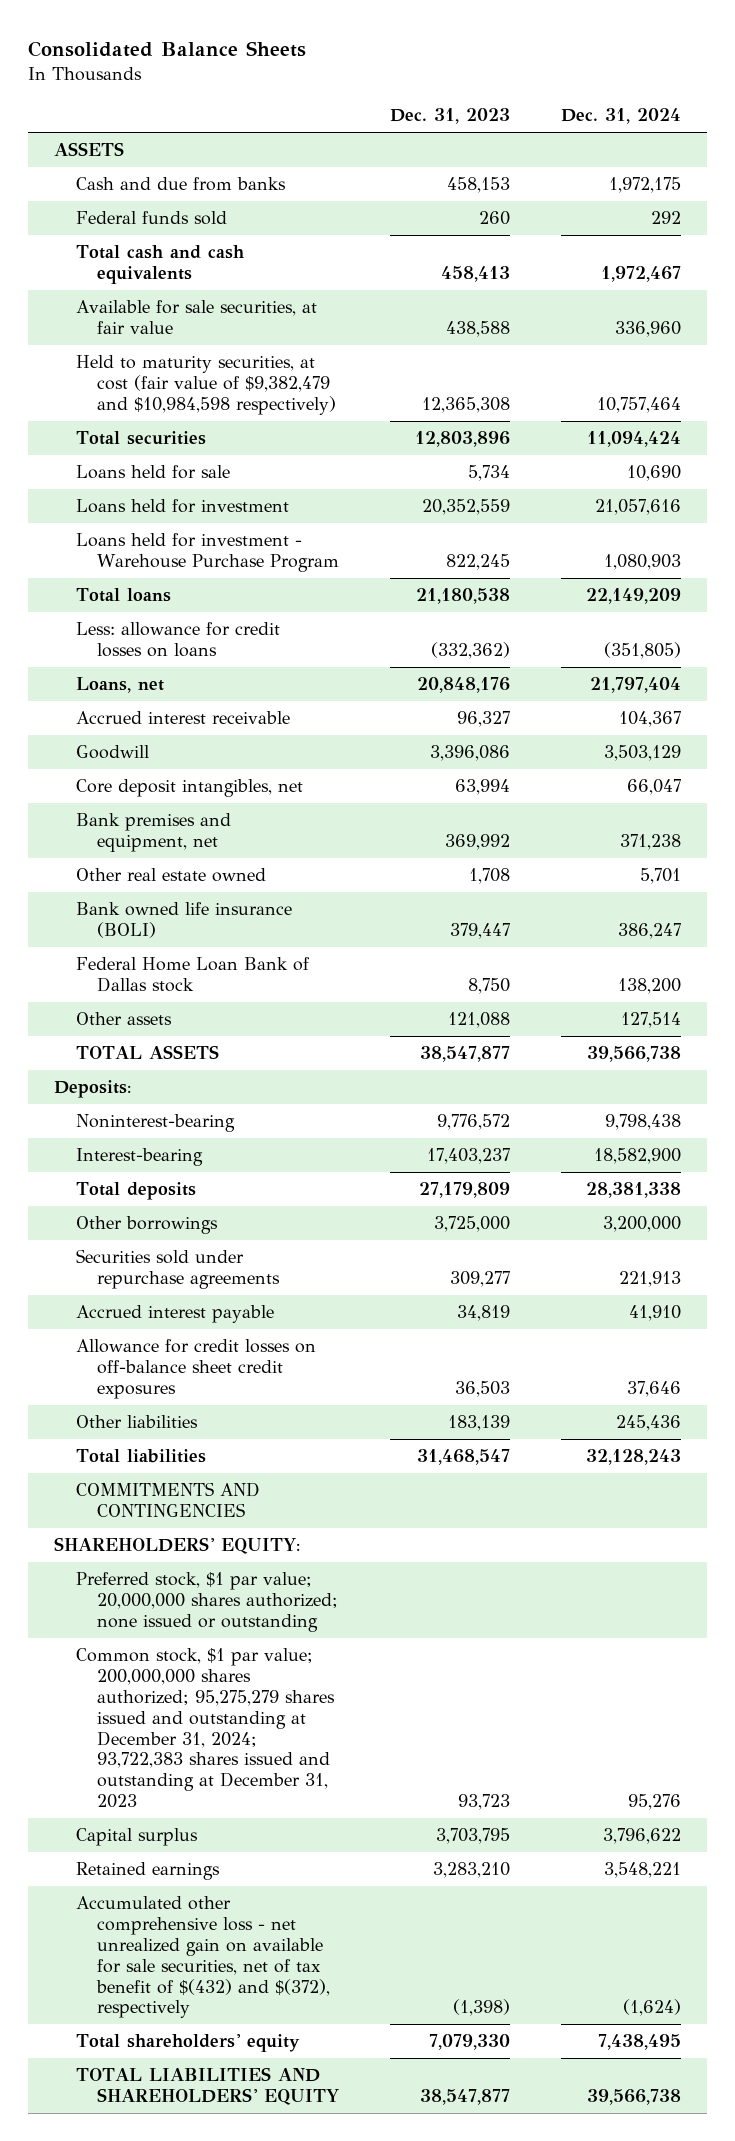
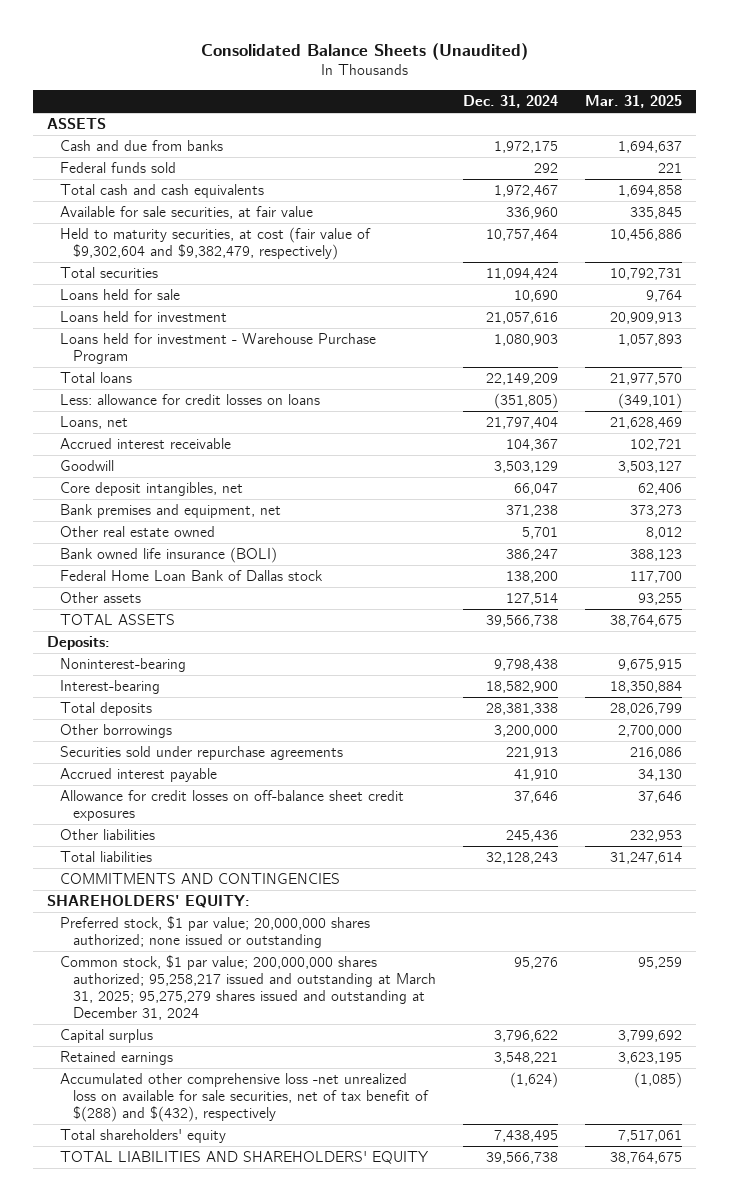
[28,41,307,58] Consolidated Balance Sheets -> [200,42,528,60] Consolidated Balance Sheets (Unaudited)
[390,108,511,125] Dec. 31, 2023 -> none
none -> [585,95,683,109] Mar. 31, 2025
[75,355,337,415] Held to maturity securities, at cost (fair value of $9,382,479 and $10,984,598 respectively) -> [60,227,372,260] Held to maturity securities, at cost (fair value of $9,302,604 and $9,382,479, respectively)
[75,1648,336,1809] Common stock, $1 par value; 200,000,000 shares authorized; 95,275,279 shares issued and outstanding at December 31, 2024; 93,722,383 shares issued and outstanding at December 31, 2023 -> [60,955,437,1020] Common stock, $1 par value; 200,000,000 shares authorized; 95,258,217 issued and outstanding at March 31, 2025; 95,275,279 shares issued and outstanding at December 31, 2024
[75,1896,331,2019] Accumulated other comprehensive loss - net unrealized gain on available for sale securities, net of tax benefit of $(432) and $(372), respectively -> [60,1073,430,1122] Accumulated other comprehensive loss -net unrealized loss on available for sale securities, net of tax benefit of $(288) and $(432), respectively

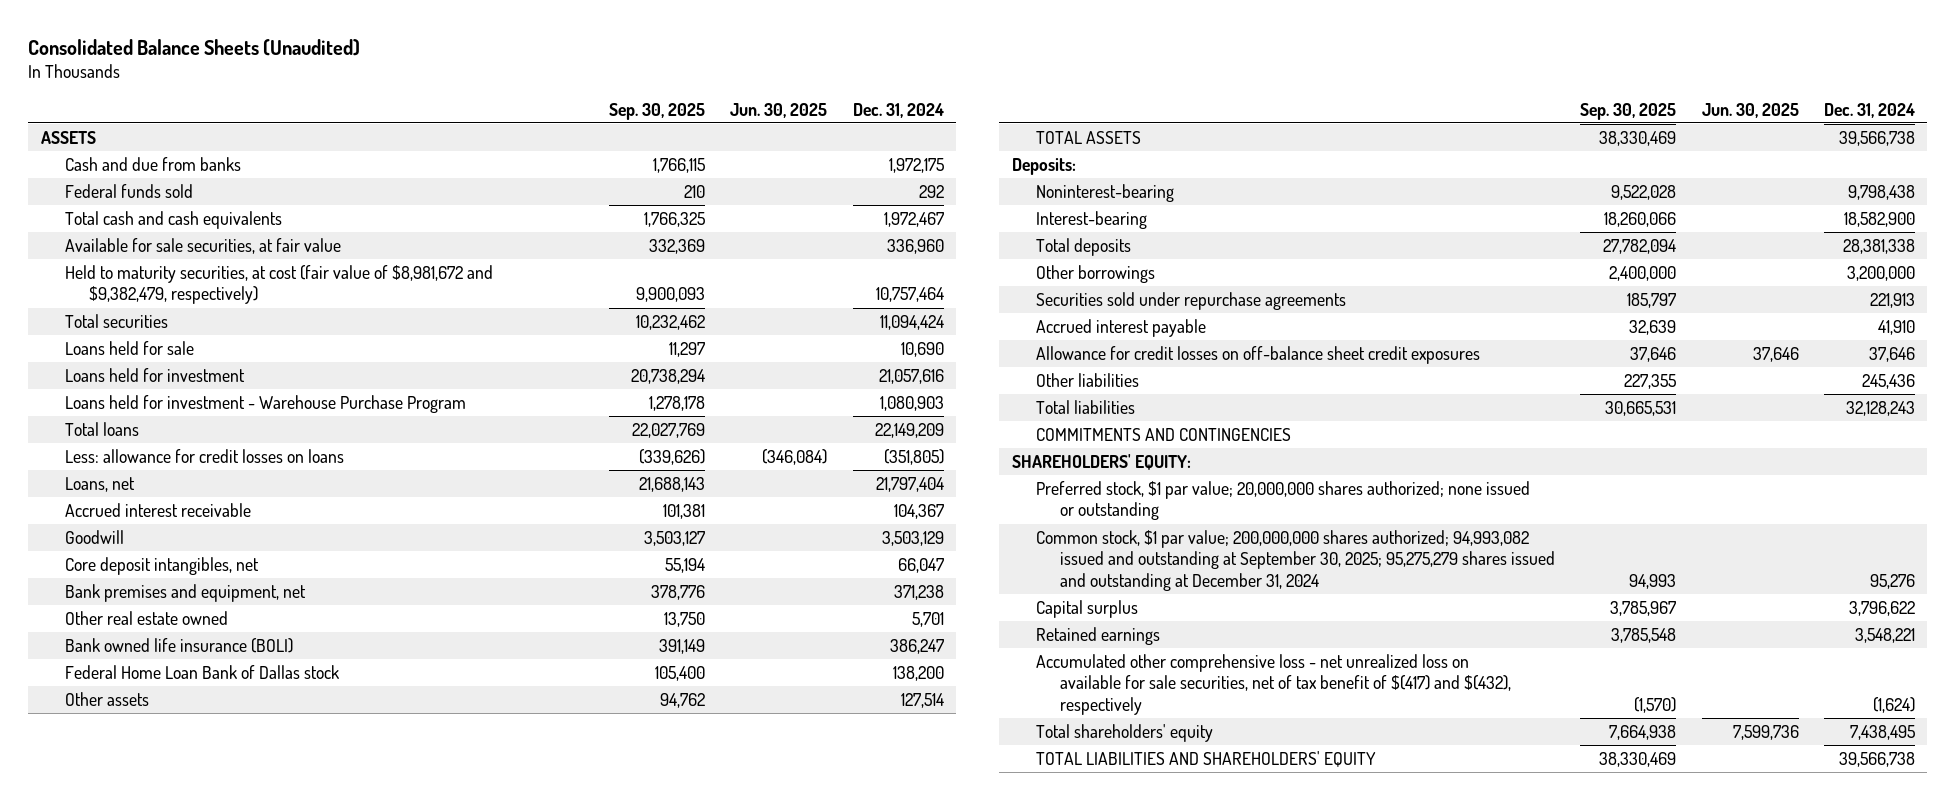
[585,95,683,109] Mar. 31, 2025 -> none
none -> [609,102,706,120] Sep. 30, 2025
none -> [730,102,828,118] Jun. 30, 2025
[60,227,372,260] Held to maturity securities, at cost (fair value of $9,302,604 and $9,382,479, respectively) -> [65,264,494,305] Held to maturity securities, at cost (fair value of $8,981,672 and $9,382,479, respectively)
[60,955,437,1020] Common stock, $1 par value; 200,000,000 shares authorized; 95,258,217 issued and outstanding at March 31, 2025; 95,275,279 shares issued and outstanding at December 31, 2024 -> [1036,529,1556,591] Common stock, $1 par value; 200,000,000 shares authorized; 94,993,082 issued and outstanding at September 30, 2025; 95,275,279 shares issued and outstanding at December 31, 2024
[60,1073,430,1122] Accumulated other comprehensive loss -net unrealized loss on available for sale securities, net of tax benefit of $(288) and $(432), respectively -> [1036,653,1512,715] Accumulated other comprehensive loss - net unrealized loss on available for sale securities, net of tax benefit of $(417) and $(432), respectively

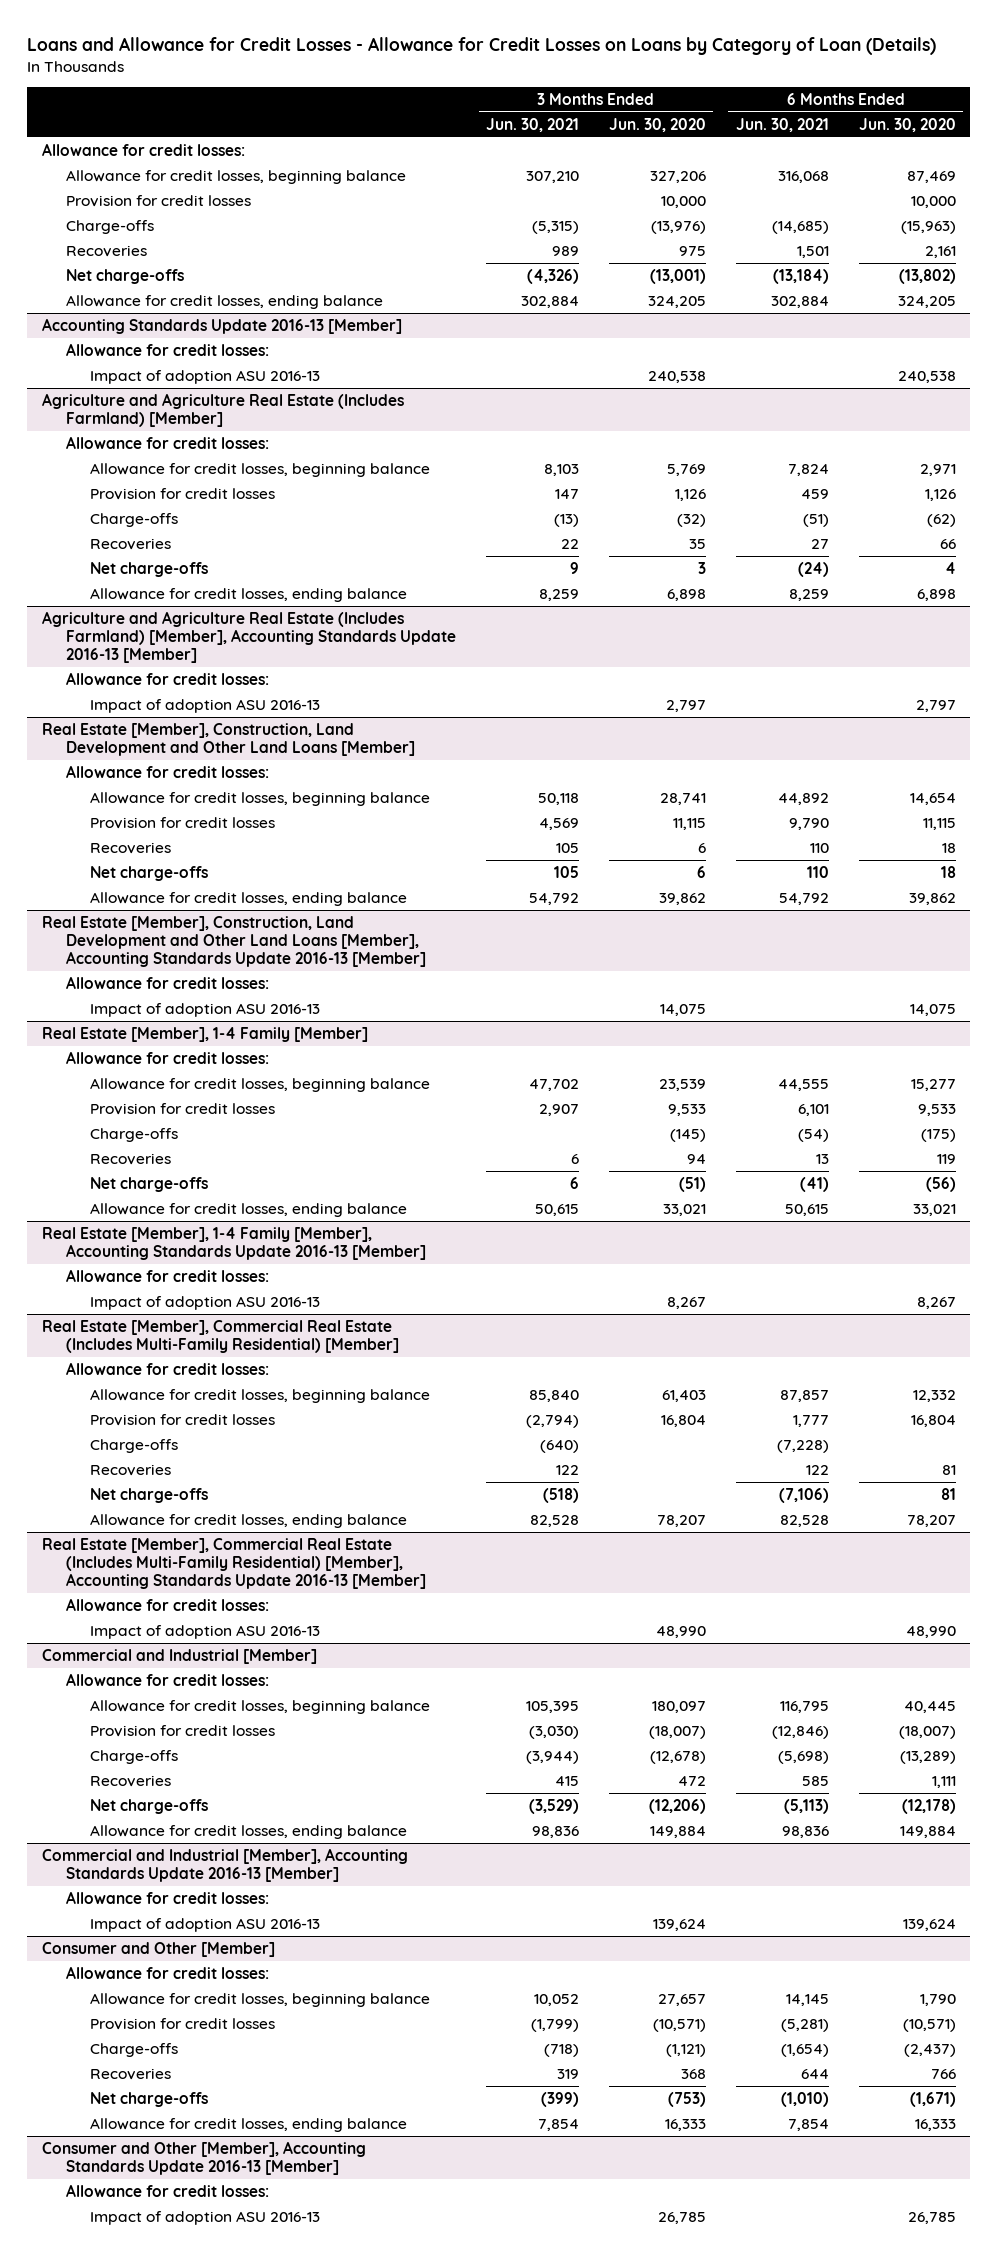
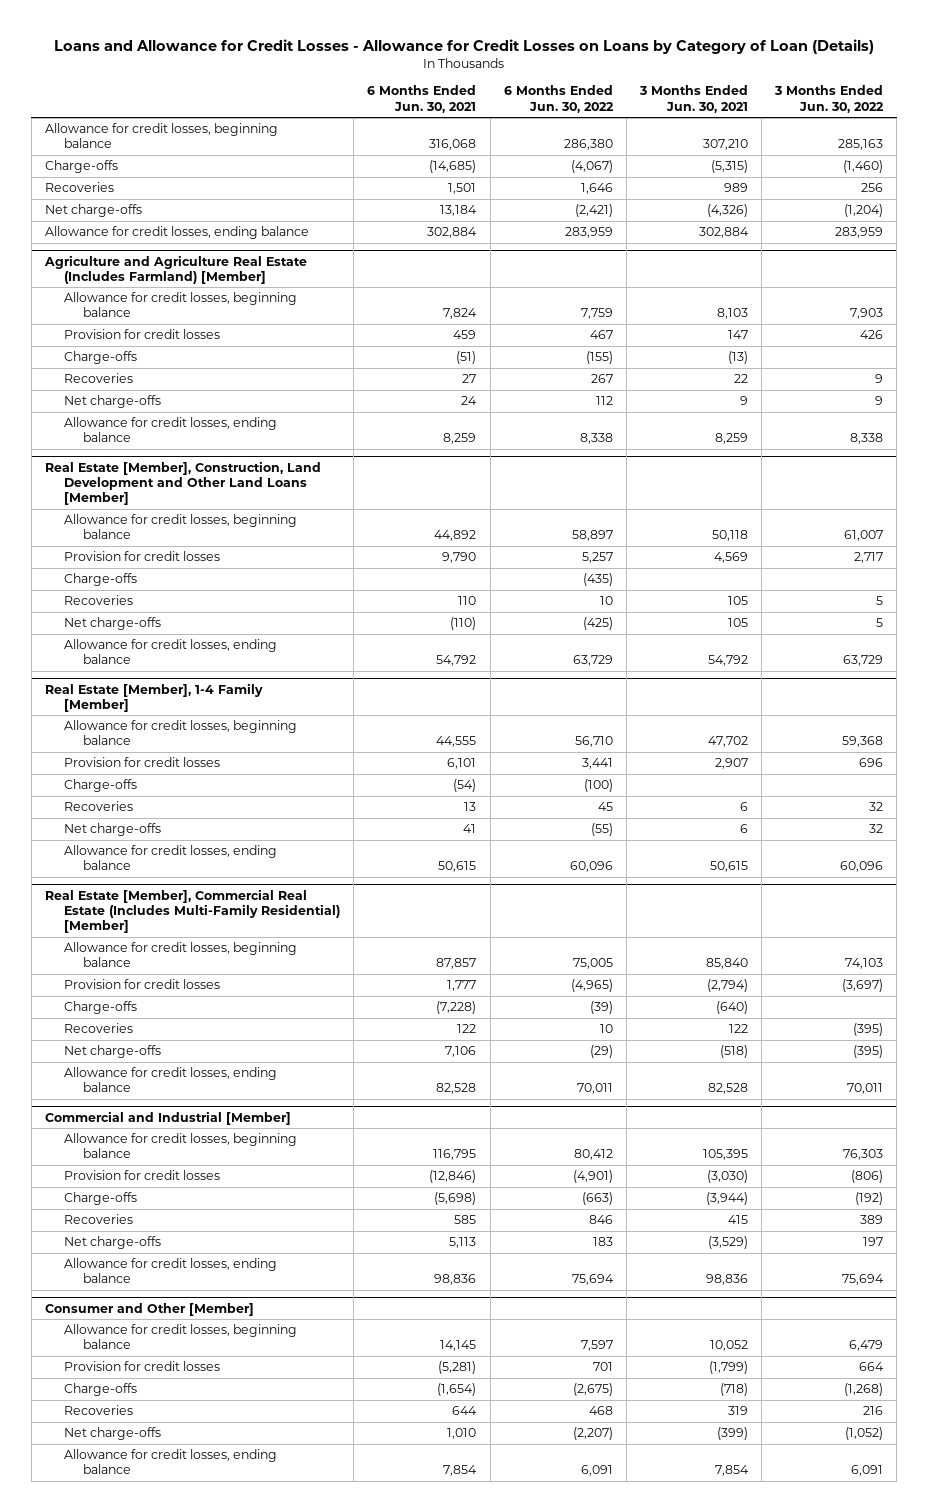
[608,117,706,132] Jun. 30, 2020 -> none
[858,117,956,132] Jun. 30, 2020 -> none
none -> [503,85,614,113] 6 Months Ended Jun. 30, 2022
none -> [774,85,885,113] 3 Months Ended Jun. 30, 2022
[42,142,246,156] Allowance for credit losses: -> none
[66,194,252,207] Provision for credit losses -> none
[772,268,829,284] (13,184) -> [440,205,478,217] 13,184
[42,317,403,334] Accounting Standards Update 2016-13 [Member] -> none
[66,342,270,356] Allowance for credit losses: -> none
[90,369,321,384] Impact of adoption ASU 2016-13 -> none
[66,435,270,449] Allowance for credit losses: -> none
[797,561,829,577] (24) -> [461,396,478,406] 24
[42,610,457,663] Agriculture and Agriculture Real Estate (Includes Farmland) [Member], Accounting Standards Update 2016-13 [Member] -> none
[66,671,270,685] Allowance for credit losses: -> none
[90,698,321,713] Impact of adoption ASU 2016-13 -> none
[66,764,270,778] Allowance for credit losses: -> none
none -> [64,573,138,587] Charge-offs
[806,865,829,878] 110 -> [450,617,477,631] (110)
[42,915,427,967] Real Estate [Member], Construction, Land Development and Other Land Loans [Member], Accounting Standards Update 2016-13 [Member] -> none
[66,975,270,989] Allowance for credit losses: -> none
[90,1002,321,1017] Impact of adoption ASU 2016-13 -> none
[66,1050,270,1064] Allowance for credit losses: -> none
[799,1176,829,1192] (41) -> [463,824,477,834] 41
[42,1226,427,1260] Real Estate [Member], 1-4 Family [Member], Accounting Standards Update 2016-13 [Member] -> none
[66,1268,270,1282] Allowance for credit losses: -> none
[90,1295,321,1310] Impact of adoption ASU 2016-13 -> none
[66,1361,270,1375] Allowance for credit losses: -> none
[778,1487,829,1503] (7,106) -> [445,1046,477,1058] 7,106
[42,1537,427,1589] Real Estate [Member], Commercial Real Estate (Includes Multi-Family Residential) [Member], Accounting Standards Update 2016-13 [Member] -> none
[66,1597,270,1611] Allowance for credit losses: -> none
[90,1624,321,1639] Impact of adoption ASU 2016-13 -> none
[66,1672,270,1686] Allowance for credit losses: -> none
[783,1798,829,1814] (5,113) -> [449,1237,477,1249] 5,113
[42,1847,409,1882] Commercial and Industrial [Member], Accounting Standards Update 2016-13 [Member] -> none
[66,1890,270,1904] Allowance for credit losses: -> none
[90,1917,321,1932] Impact of adoption ASU 2016-13 -> none
[66,1965,270,1979] Allowance for credit losses: -> none
[780,2091,829,2107] (1,010) -> [447,1428,477,1440] 1,010
[42,2140,367,2175] Consumer and Other [Member], Accounting Standards Update 2016-13 [Member] -> none
[66,2183,270,2197] Allowance for credit losses: -> none
[90,2210,321,2225] Impact of adoption ASU 2016-13 -> none

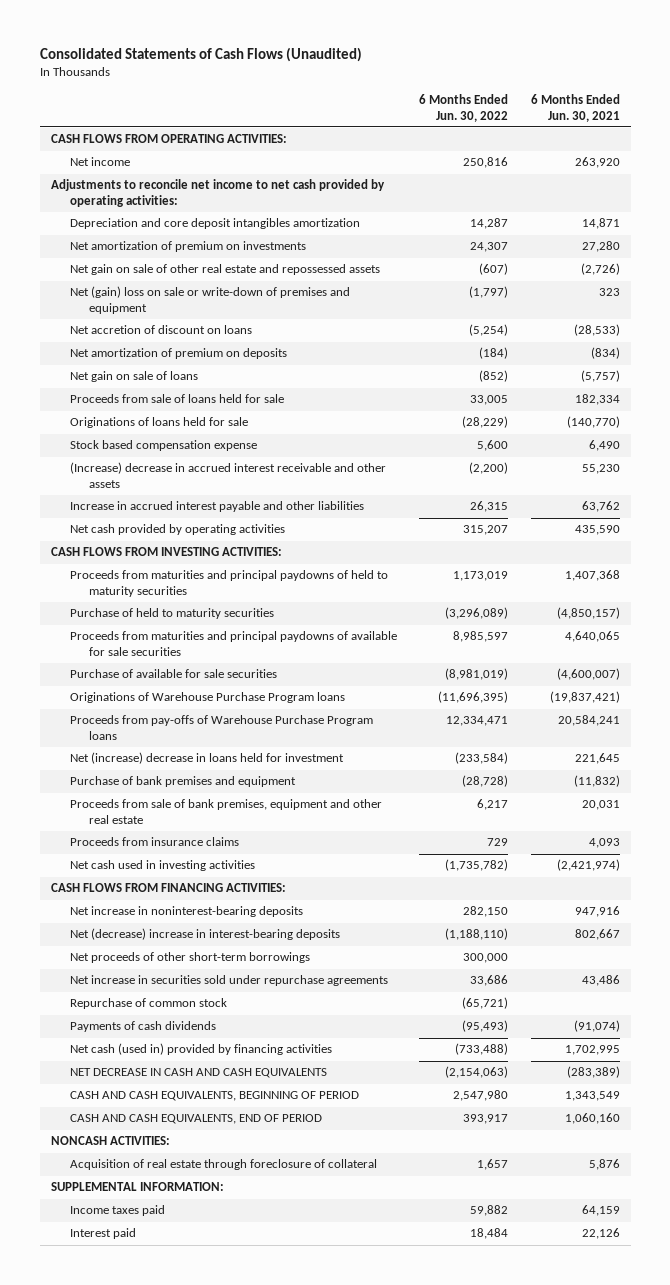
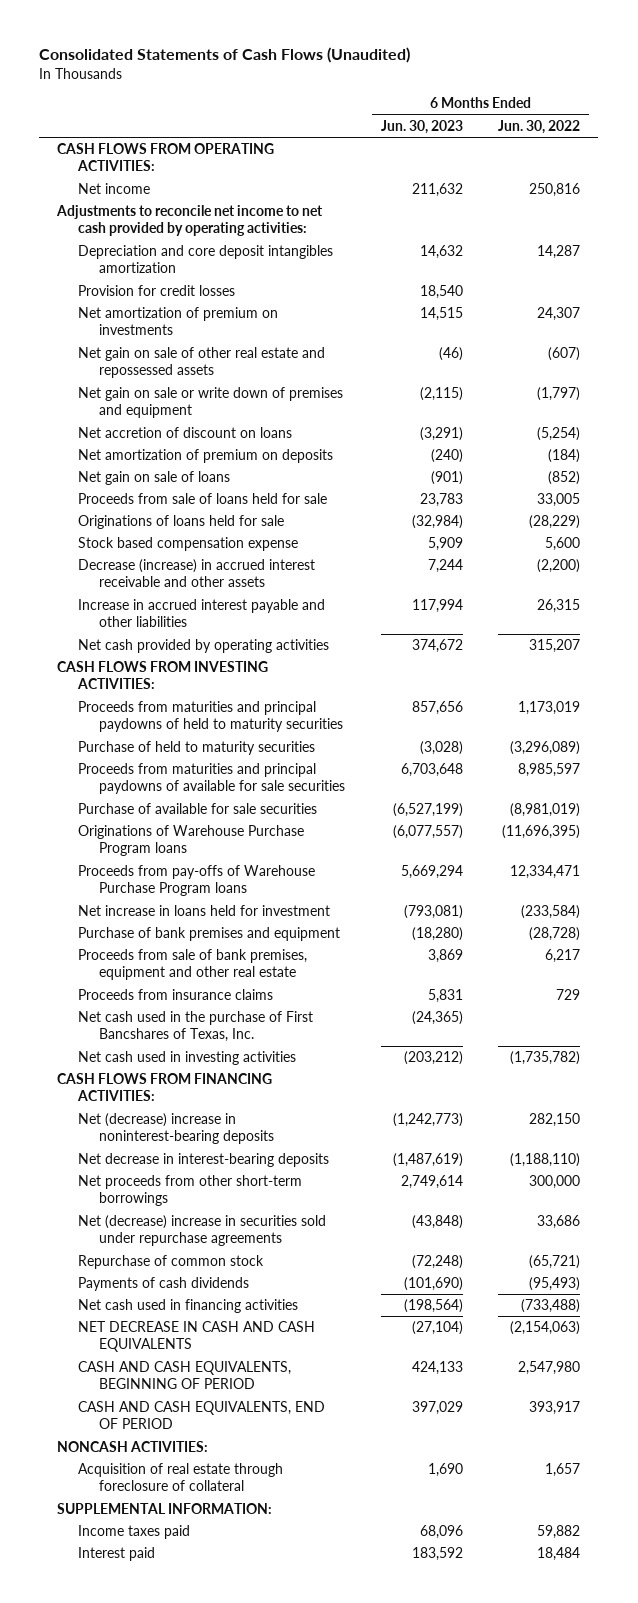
[530,94,620,122] 6 Months Ended Jun. 30, 2021 -> none
none -> [380,119,463,134] Jun. 30, 2023
none -> [77,285,235,297] Provision for credit losses
[70,286,351,315] Net (gain) loss on sale or write-down of premises and equipment -> [77,387,343,419] Net gain on sale or write down of premises and equipment
[70,462,387,489] (Increase) decrease in accrued interest receivable and other assets -> [77,559,315,588] Decrease (increase) in accrued interest receivable and other assets
[70,752,345,765] Net (increase) decrease in loans held for investment -> [77,905,330,917] Net increase in loans held for investment
none -> [77,1011,313,1043] Net cash used in the purchase of First Bancshares of Texas, Inc.
[70,906,304,918] Net increase in noninterest-bearing deposits -> [77,1113,274,1145] Net (decrease) increase in noninterest-bearing deposits
[70,928,341,941] Net (decrease) increase in interest-bearing deposits -> [77,1153,329,1168] Net decrease in interest-bearing deposits
[70,952,311,964] Net proceeds of other short-term borrowings -> [77,1175,302,1207] Net proceeds from other short-term borrowings
[70,975,389,987] Net increase in securities sold under repurchase agreements -> [77,1215,326,1247] Net (decrease) increase in securities sold under repurchase agreements
[70,1043,333,1056] Net cash (used in) provided by financing activities -> [77,1299,298,1314] Net cash used in financing activities

